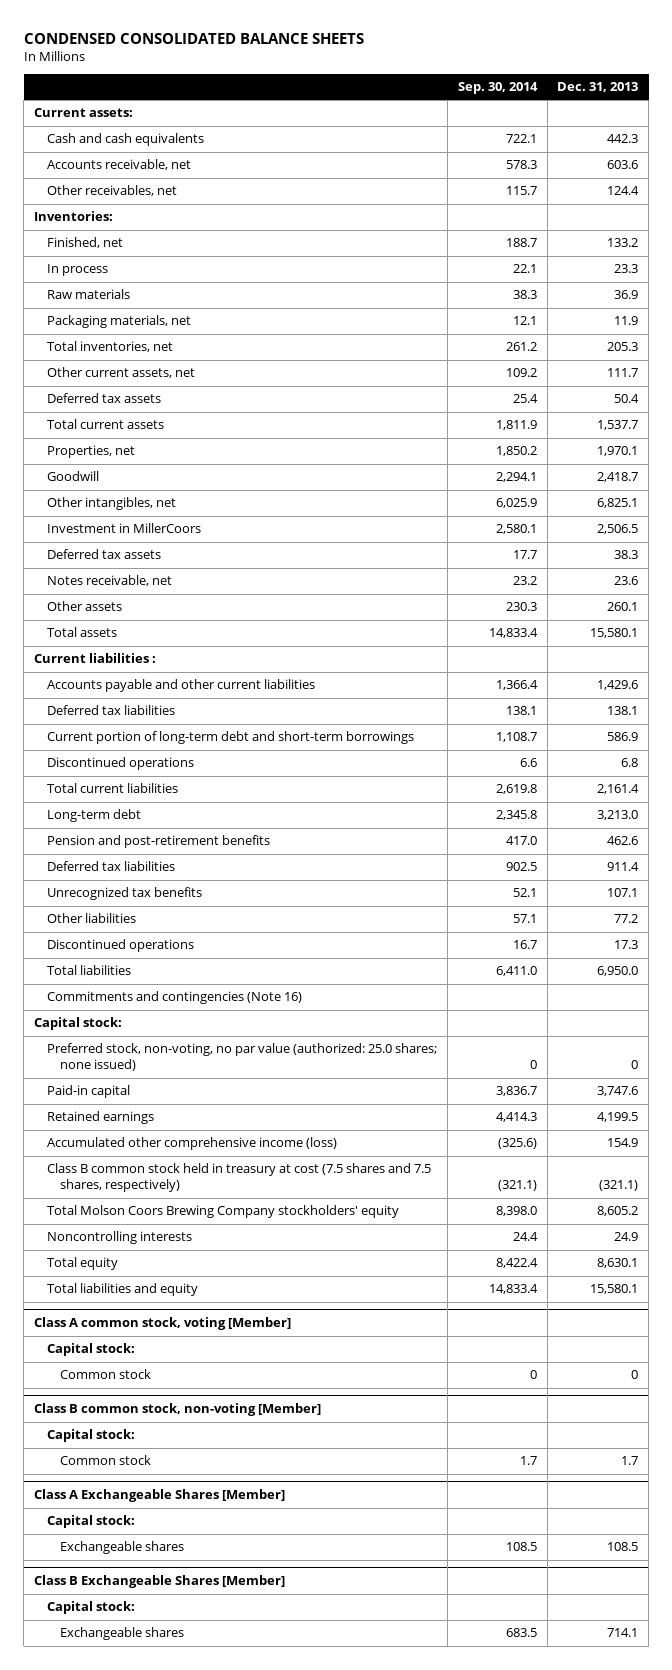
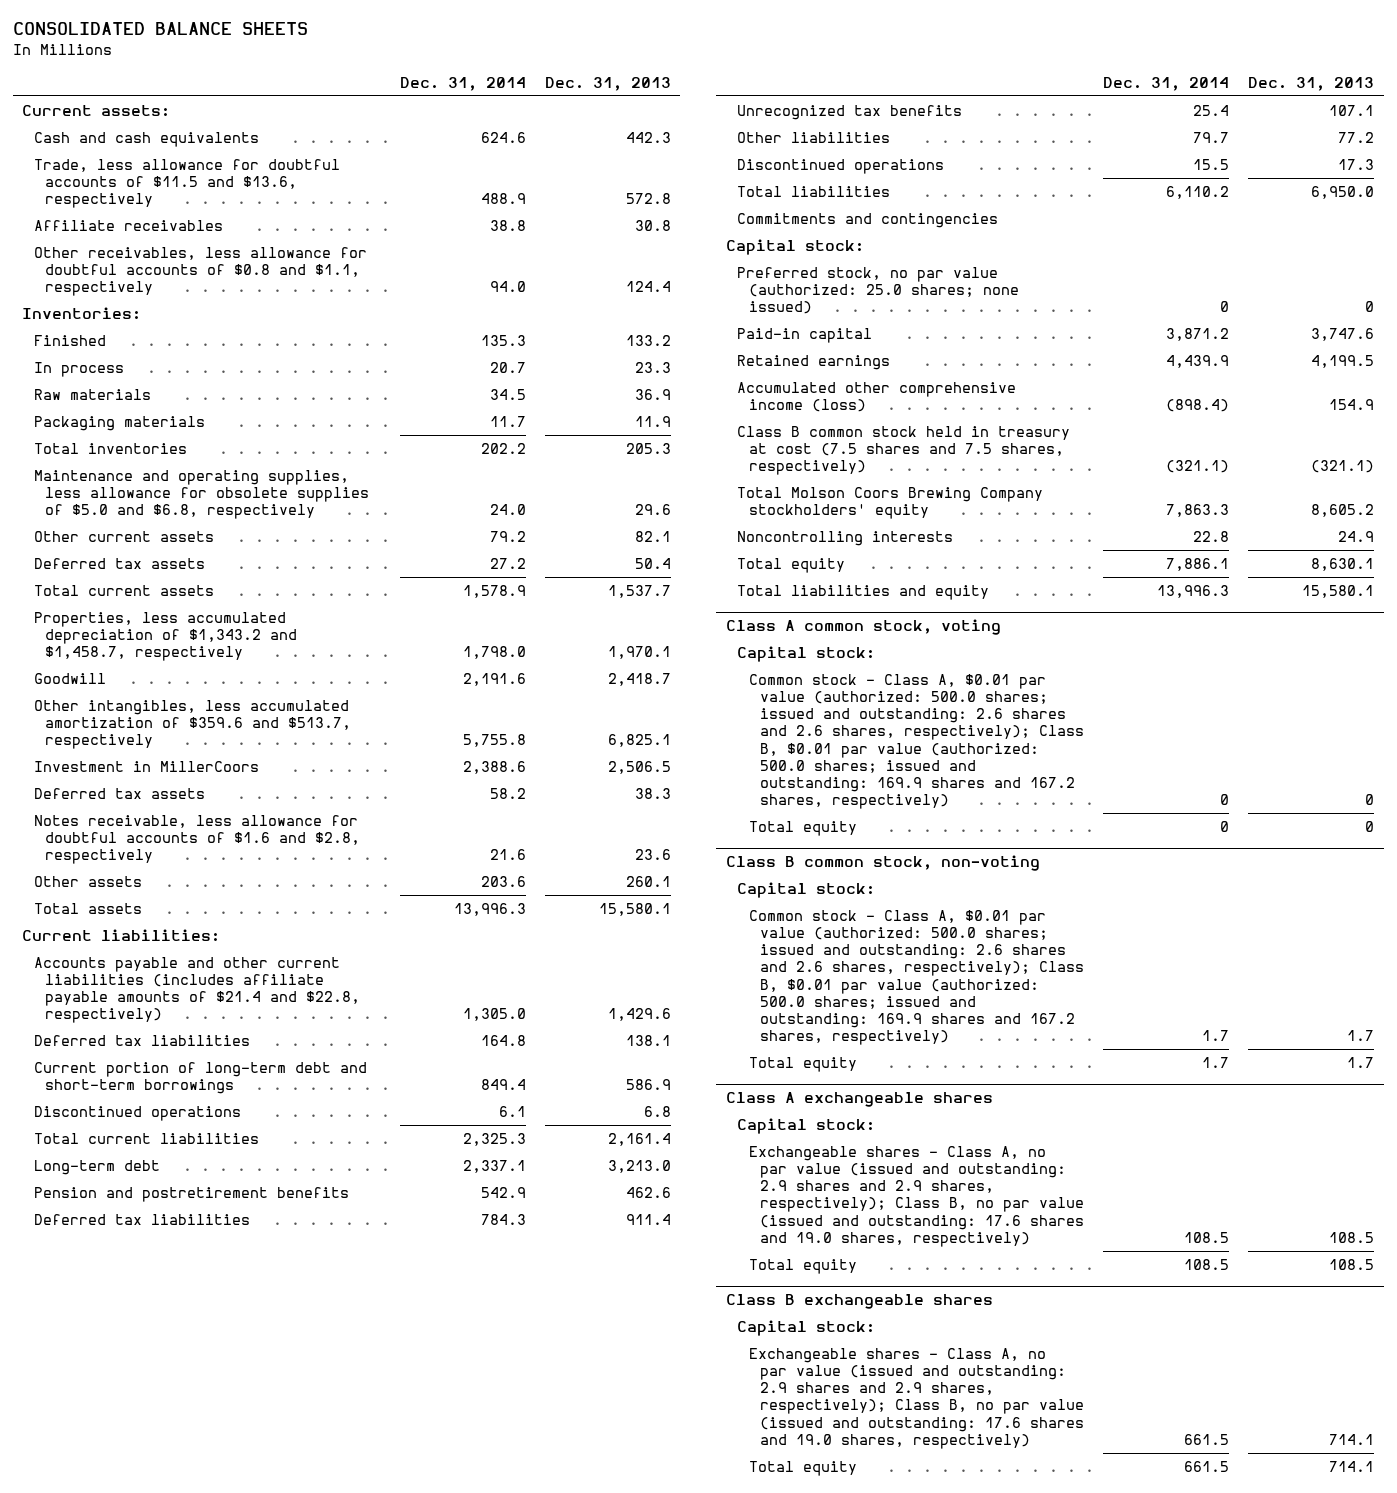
[23,32,364,44] CONDENSED CONSOLIDATED BALANCE SHEETS -> [12,22,308,36] CONSOLIDATED BALANCE SHEETS
[457,81,538,94] Sep. 30, 2014 -> none
none -> [399,76,526,91] Dec. 31, 2014
[47,159,192,171] Accounts receivable, net -> none
none -> [33,158,340,209] Trade, less allowance for doubtful accounts of $11.5 and $13.6, respectively
none -> [33,219,223,231] Affiliate receivables
[47,185,178,197] Other receivables, net -> [33,246,367,297] Other receivables, less allowance for doubtful accounts of $0.8 and $1.1, respectively
[47,237,124,249] Finished, net -> [33,334,106,346] Finished
[47,315,192,329] Packaging materials, net -> [33,415,205,431] Packaging materials
[47,341,174,353] Total inventories, net -> [33,442,187,454] Total inventories
none -> [33,469,370,520] Maintenance and operating supplies, less allowance for obsolete supplies of $5.0 and $6.8, respectively
[47,367,196,379] Other current assets, net -> [33,530,214,542] Other current assets
[607,368,639,378] 111.7 -> [634,530,671,542] 82.1
[47,445,136,459] Properties, net -> [33,611,298,662] Properties, less accumulated depreciation of $1,343.2 and $1,458.7, respectively
[47,497,177,511] Other intangibles, net -> [33,699,352,750] Other intangibles, less accumulated amortization of $359.6 and $513.7, respectively
[47,575,173,587] Notes receivable, net -> [33,814,361,865] Notes receivable, less allowance for doubtful accounts of $1.6 and $2.8, respectively
[34,653,157,664] Current liabilities : -> [22,928,221,942] Current liabilities:
[47,679,316,693] Accounts payable and other current liabilities -> [33,956,361,1024] Accounts payable and other current liabilities (includes affiliate payable amounts of $21.4 and $22.8, respectively)
[47,835,271,849] Pension and post-retirement benefits -> [33,1186,349,1202] Pension and postretirement benefits
[47,991,303,1005] Commitments and contingencies (Note 16) -> [737,212,999,228] Commitments and contingencies
[47,1043,438,1072] Preferred stock, non-voting, no par value (authorized: 25.0 shares; none issued) -> [737,266,1019,315] Preferred stock, no par value (authorized: 25.0 shares; none issued)
[34,1317,292,1331] Class A common stock, voting [Member] -> [725,619,1001,636] Class A common stock, voting
[60,1369,152,1380] Common stock -> [748,673,1085,810] Common stock - Class A, $0.01 par value (authorized: 500.0 shares; issued and outstanding: 2.6 shares and 2.6 shares, respectively); Class B, $0.01 par value (authorized: 500.0 shares; issued and outstanding: 169.9 shares and 167.2 shares, respectively)
none -> [748,820,857,836] Total equity
[34,1403,322,1417] Class B common stock, non-voting [Member] -> [725,855,1040,872] Class B common stock, non-voting
[60,1455,152,1466] Common stock -> [748,909,1085,1046] Common stock - Class A, $0.01 par value (authorized: 500.0 shares; issued and outstanding: 2.6 shares and 2.6 shares, respectively); Class B, $0.01 par value (authorized: 500.0 shares; issued and outstanding: 169.9 shares and 167.2 shares, respectively)
none -> [748,1056,857,1072] Total equity
[34,1489,286,1503] Class A Exchangeable Shares [Member] -> [725,1092,993,1108] Class A exchangeable shares
[60,1541,185,1555] Exchangeable shares -> [748,1145,1085,1247] Exchangeable shares - Class A, no par value (issued and outstanding: 2.9 shares and 2.9 shares, respectively); Class B, no par value (issued and outstanding: 17.6 shares and 19.0 shares, respectively)
none -> [748,1258,857,1274] Total equity
[34,1575,286,1589] Class B Exchangeable Shares [Member] -> [725,1294,993,1310] Class B exchangeable shares
[60,1627,185,1641] Exchangeable shares -> [748,1347,1085,1449] Exchangeable shares - Class A, no par value (issued and outstanding: 2.9 shares and 2.9 shares, respectively); Class B, no par value (issued and outstanding: 17.6 shares and 19.0 shares, respectively)
none -> [748,1460,857,1476] Total equity

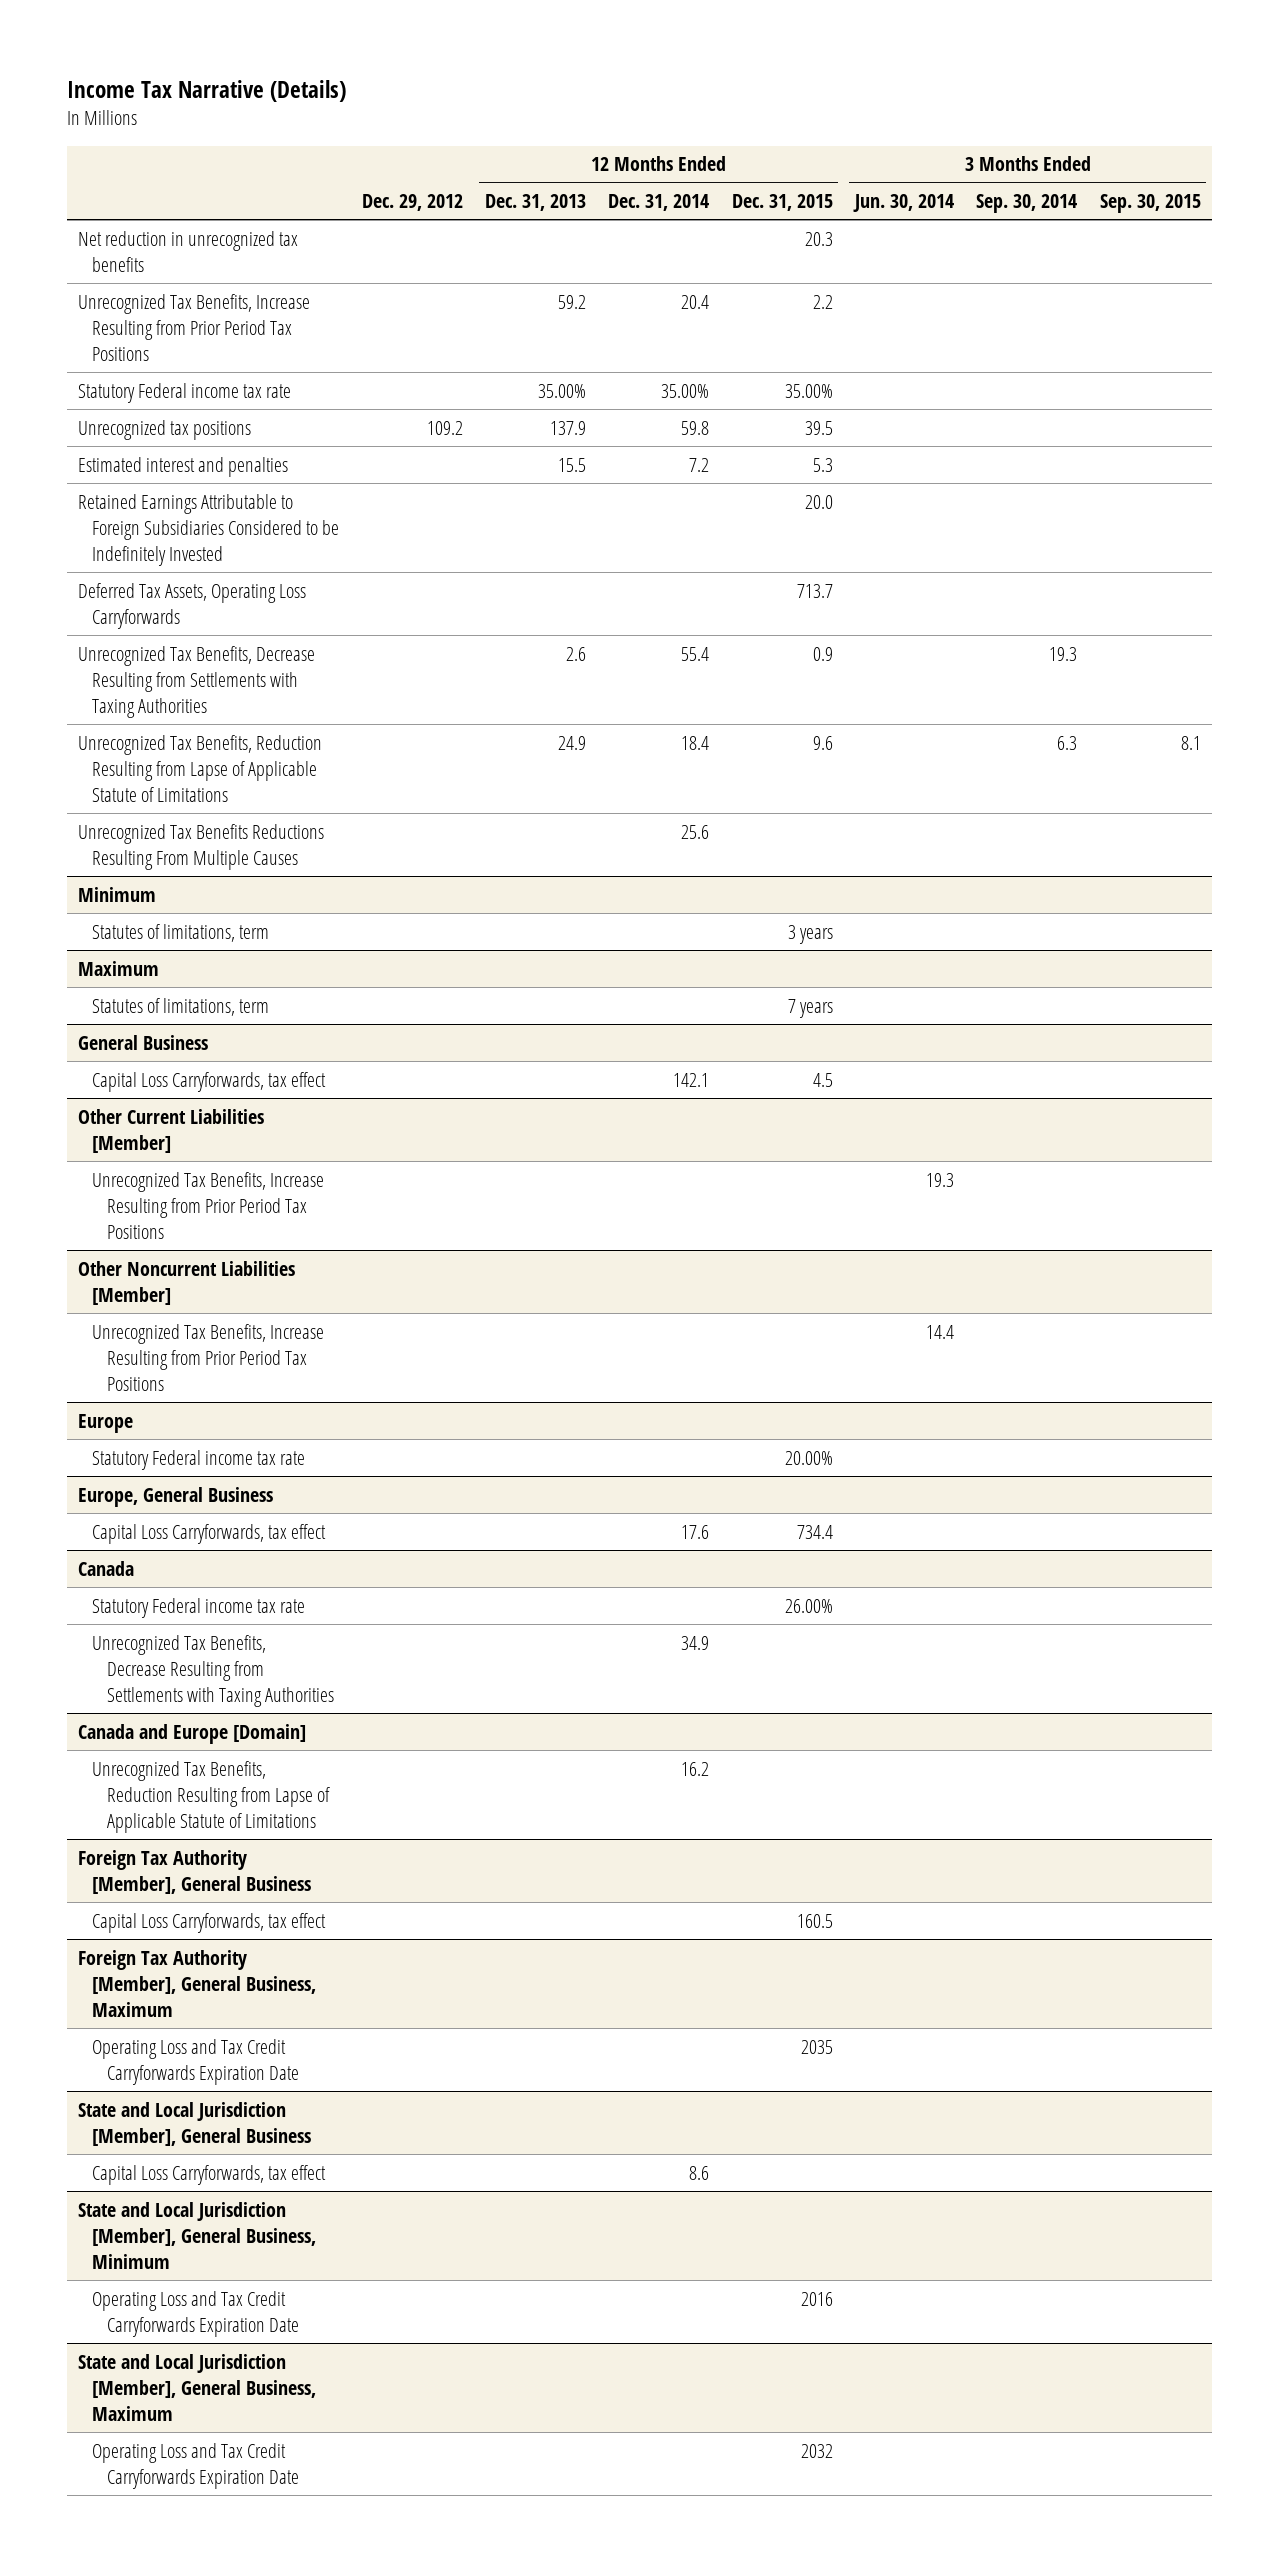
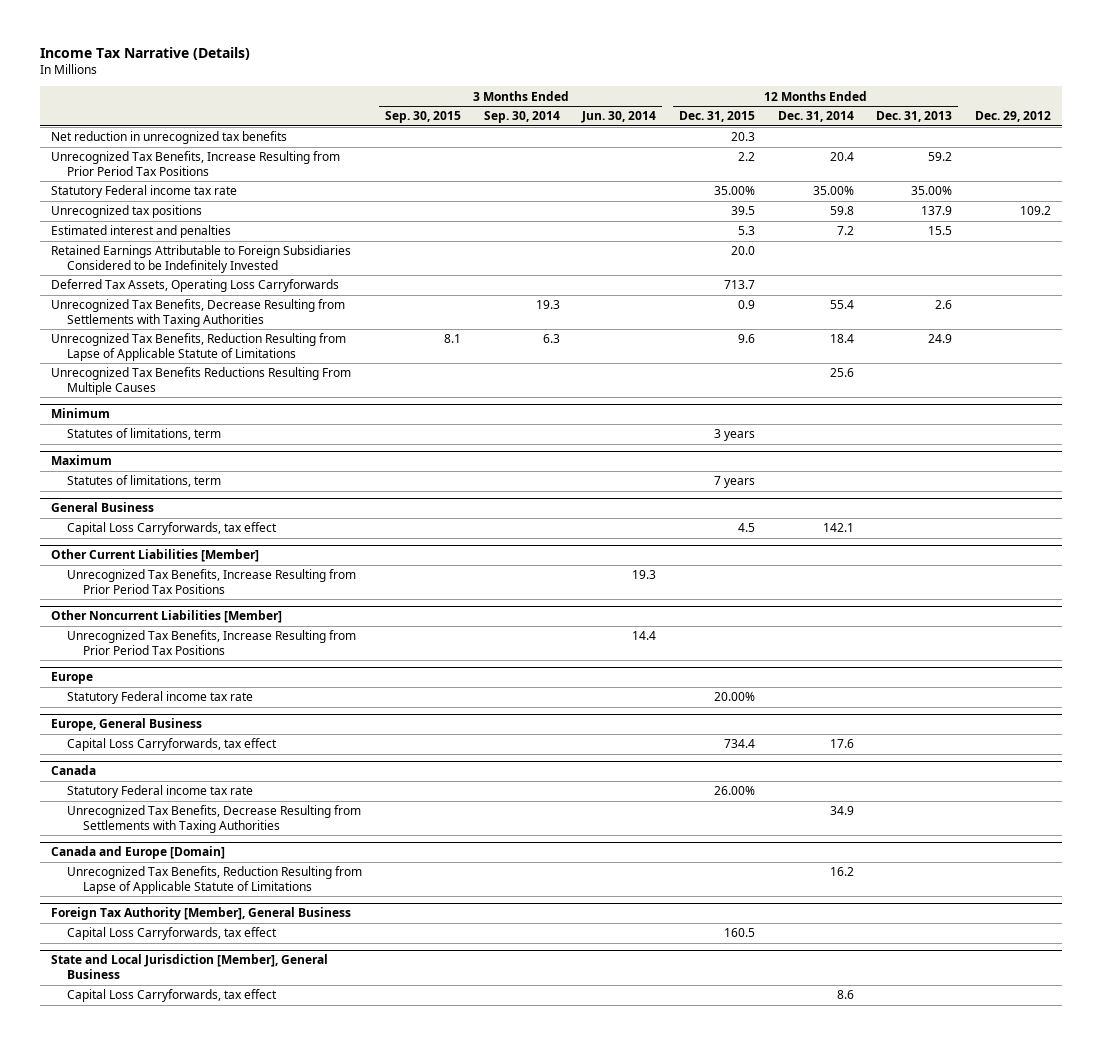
[77,1949,317,2017] Foreign Tax Authority [Member], General Business, Maximum -> none
[92,2038,299,2085] Operating Loss and Tax Credit Carryforwards Expiration Date -> none
[77,2201,317,2269] State and Local Jurisdiction [Member], General Business, Minimum -> none
[92,2290,299,2337] Operating Loss and Tax Credit Carryforwards Expiration Date -> none
[77,2353,317,2421] State and Local Jurisdiction [Member], General Business, Maximum -> none
[92,2442,299,2489] Operating Loss and Tax Credit Carryforwards Expiration Date -> none

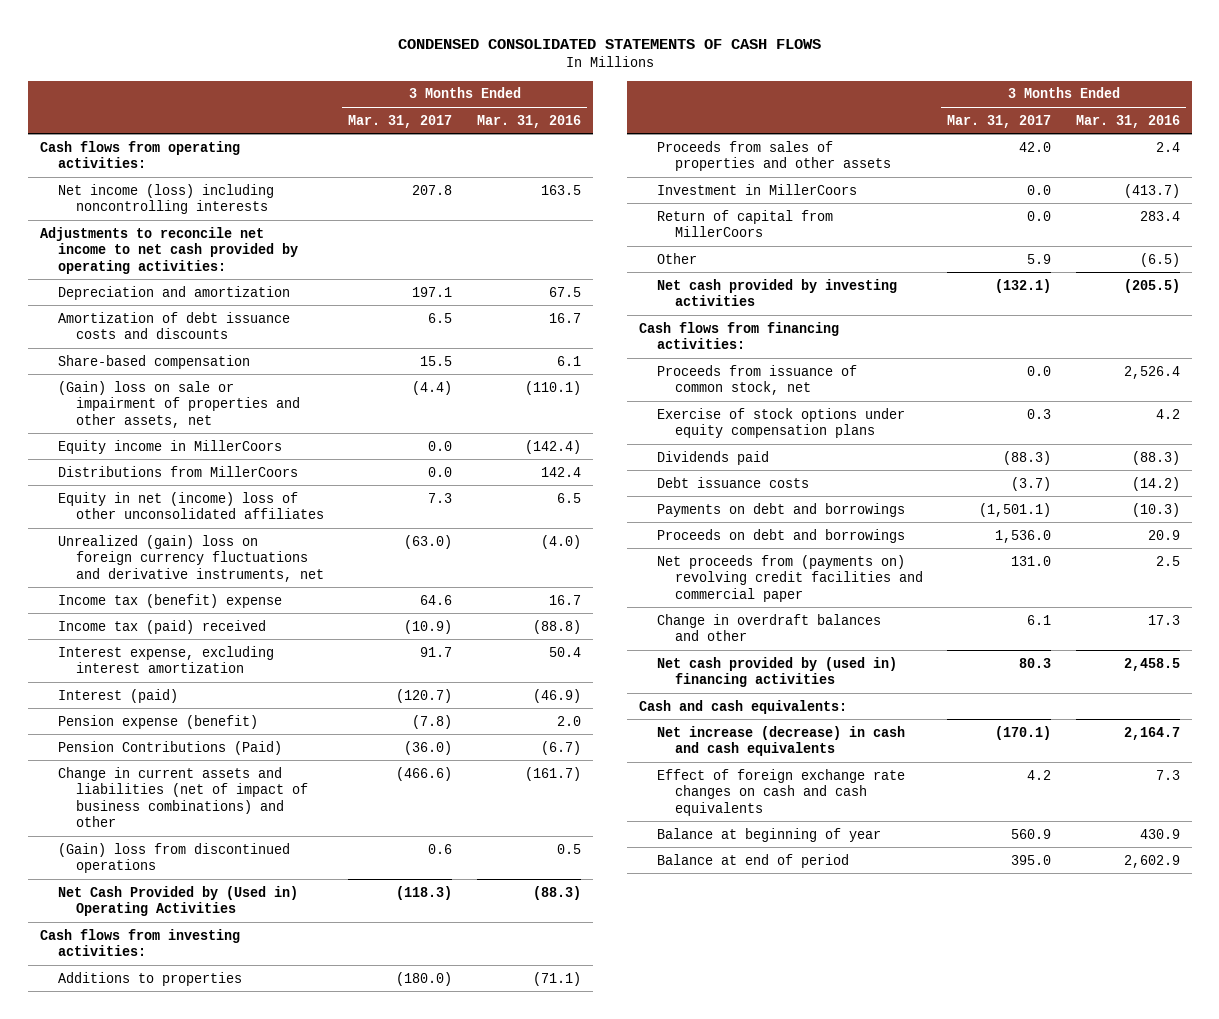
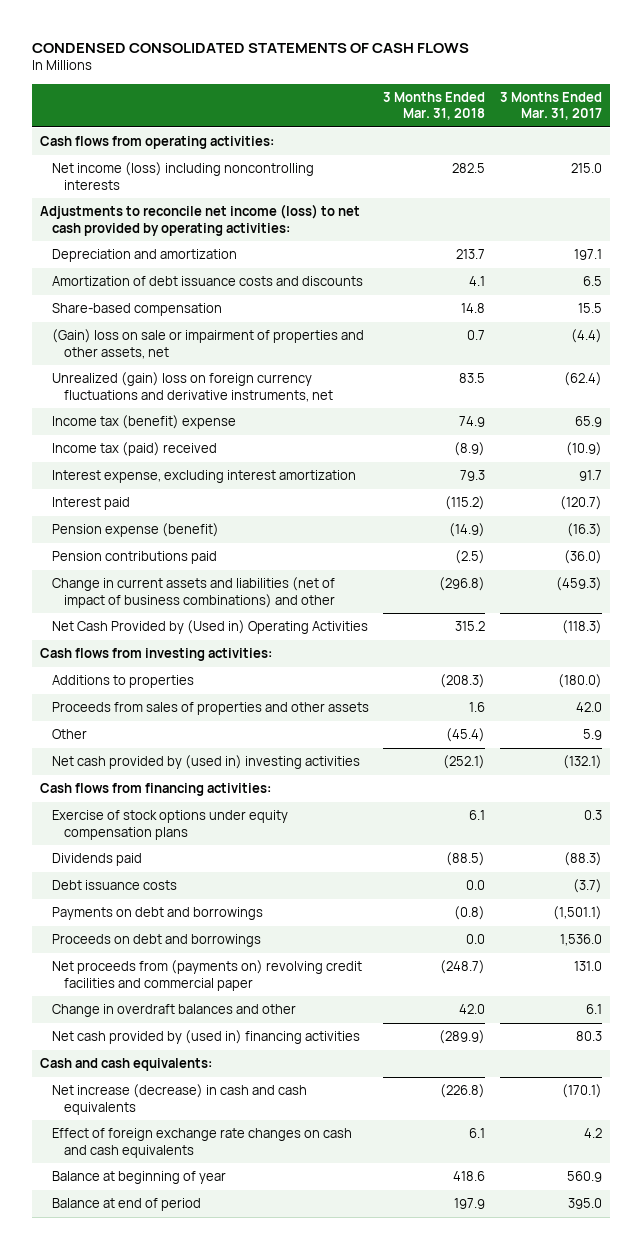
[476,114,581,128] Mar. 31, 2016 -> none
none -> [383,91,486,121] 3 Months Ended Mar. 31, 2018
[412,184,453,195] 207.8 -> [571,163,603,174] 215.0
[39,226,299,274] Adjustments to reconcile net income to net cash provided by operating activities: -> [39,204,360,236] Adjustments to reconcile net income (loss) to net cash provided by operating activities:
[58,439,283,454] Equity income in MillerCoors -> none
[58,465,299,477] Distributions from MillerCoors -> none
[58,491,325,520] Equity in net (income) loss of other unconsolidated affiliates -> none
[404,534,453,549] (63.0) -> [564,372,603,387] (62.4)
[420,594,453,605] 64.6 -> [575,416,603,428] 65.9
[58,842,291,874] (Gain) loss from discontinued operations -> none
[58,688,179,703] Interest (paid) -> [51,497,130,511] Interest paid
[412,714,453,729] (7.8) -> [567,523,603,538] (16.3)
[58,740,283,755] Pension Contributions (Paid) -> [51,551,217,565] Pension contributions paid
[396,766,453,781] (466.6) -> [556,577,603,592] (459.3)
[657,183,858,195] Investment in MillerCoors -> none
[657,209,834,238] Return of capital from MillerCoors -> none
[657,278,898,307] Net cash provided by investing activities -> [51,755,360,770] Net cash provided by (used in) investing activities
[657,364,858,396] Proceeds from issuance of common stock, net -> none

